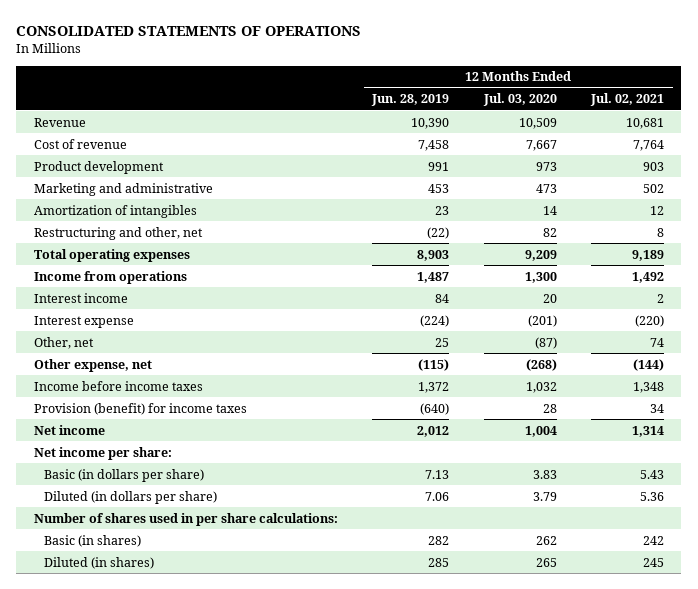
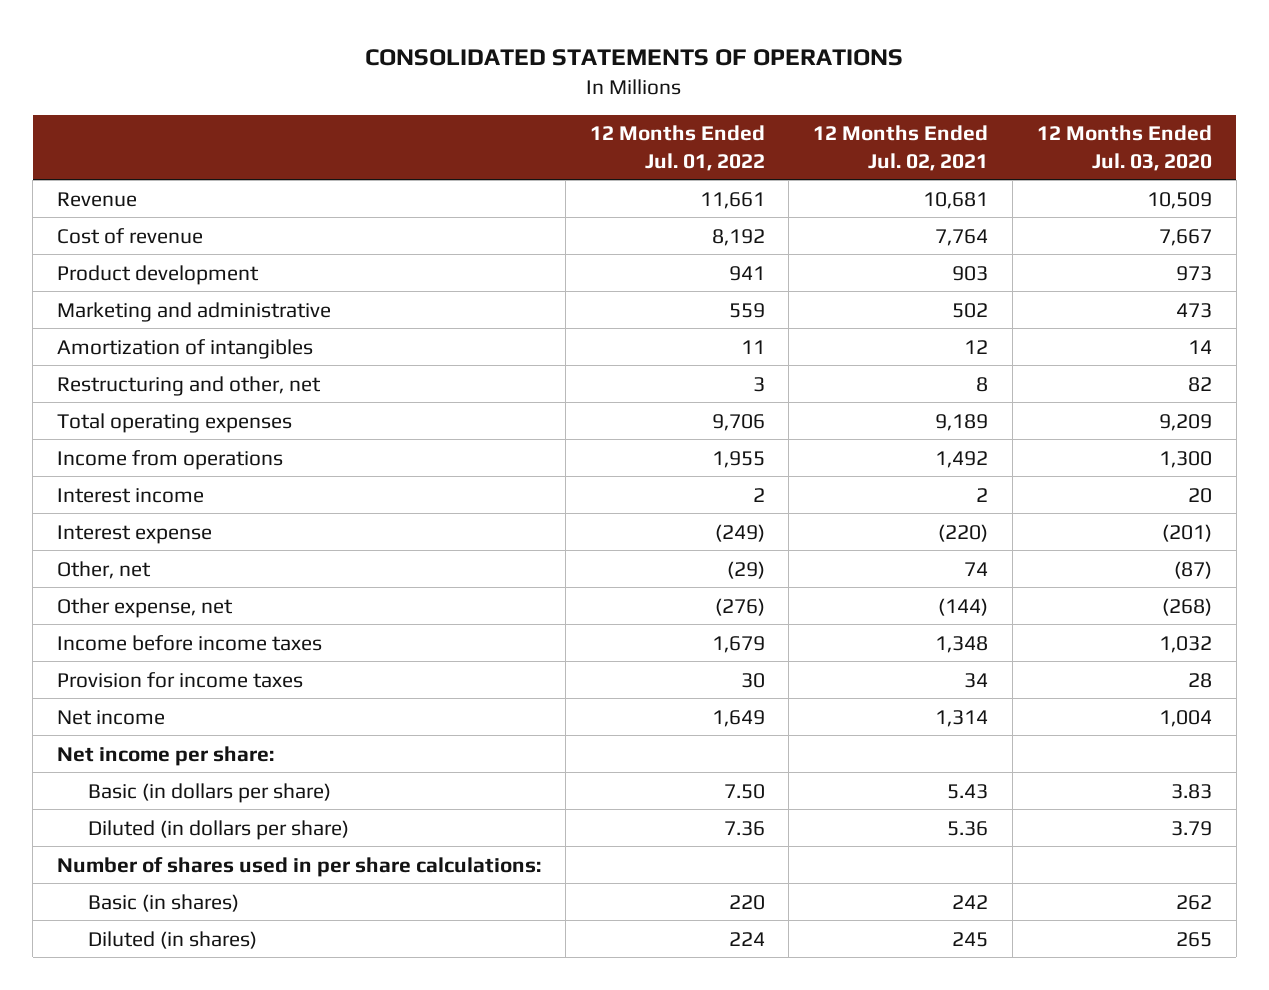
[371,94,450,107] Jun. 28, 2019 -> none
none -> [589,125,765,171] 12 Months Ended Jul. 01, 2022
[33,402,247,415] Provision (benefit) for income taxes -> [56,671,303,688] Provision for income taxes

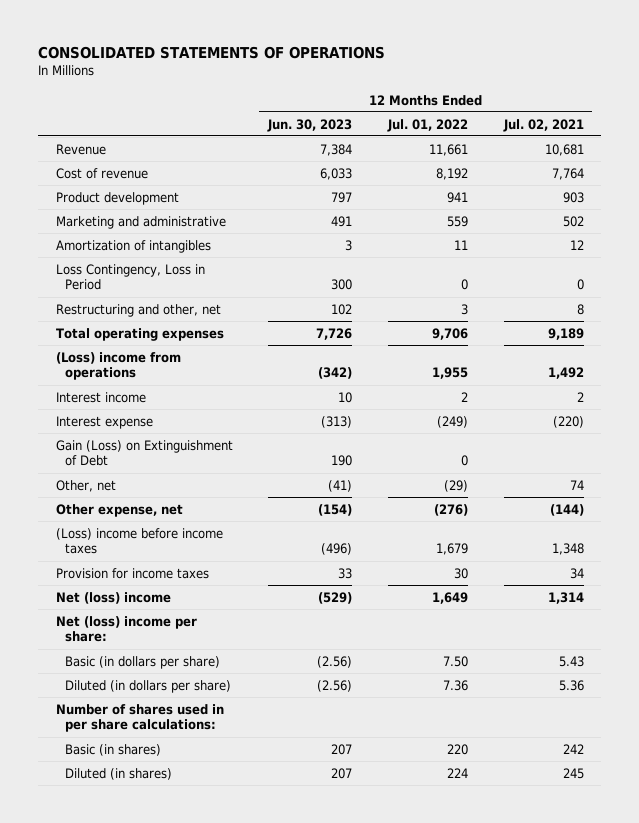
[1036,125,1212,171] 12 Months Ended Jul. 03, 2020 -> none
none -> [267,118,353,132] Jun. 30, 2023
none -> [55,263,205,291] Loss Contingency, Loss in Period
[56,449,283,470] Income from operations -> [55,351,181,381] (Loss) income from operations
none -> [55,439,233,467] Gain (Loss) on Extinguishment of Debt
[56,634,322,651] Income before income taxes -> [55,527,223,555] (Loss) income before income taxes
[56,709,165,725] Net income -> [55,591,171,604] Net (loss) income
[56,745,274,766] Net income per share: -> [55,615,197,643] Net (loss) income per share:

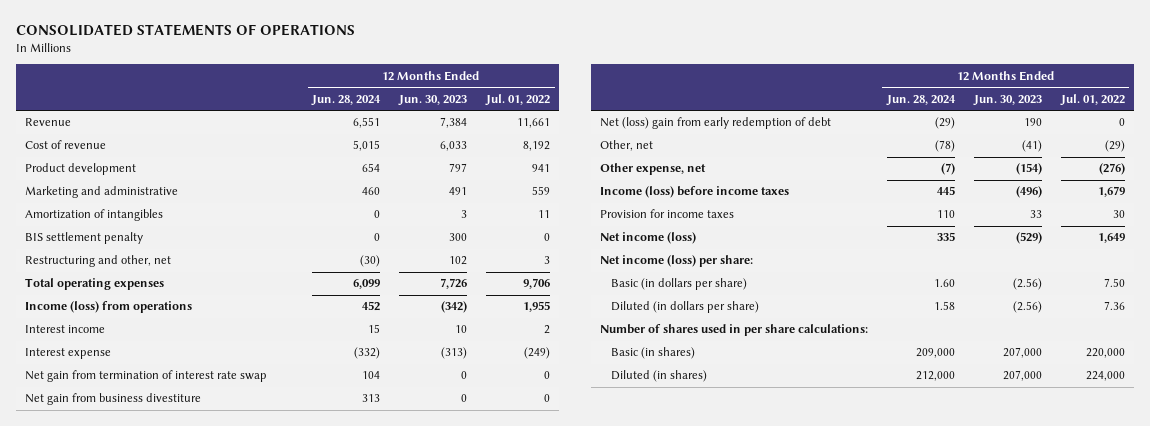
[502,118,584,132] Jul. 02, 2021 -> none
none -> [311,94,382,106] Jun. 28, 2024
[55,263,205,291] Loss Contingency, Loss in Period -> [25,232,144,245] BIS settlement penalty
[55,351,181,381] (Loss) income from operations -> [25,301,193,314] Income (loss) from operations
none -> [25,370,268,383] Net gain from termination of interest rate swap
none -> [25,393,202,406] Net gain from business divestiture
[55,439,233,467] Gain (Loss) on Extinguishment of Debt -> [600,117,832,130] Net (loss) gain from early redemption of debt
[55,527,223,555] (Loss) income before income taxes -> [600,186,790,199] Income (loss) before income taxes
[55,591,171,604] Net (loss) income -> [600,232,697,245] Net income (loss)
[55,615,197,643] Net (loss) income per share: -> [600,255,754,268] Net income (loss) per share:
[331,743,353,755] 207 -> [1002,347,1042,359] 207,000
[446,743,468,755] 220 -> [1085,348,1125,359] 220,000
[331,767,353,779] 207 -> [1002,370,1042,382] 207,000
[446,767,468,778] 224 -> [1085,371,1125,382] 224,000

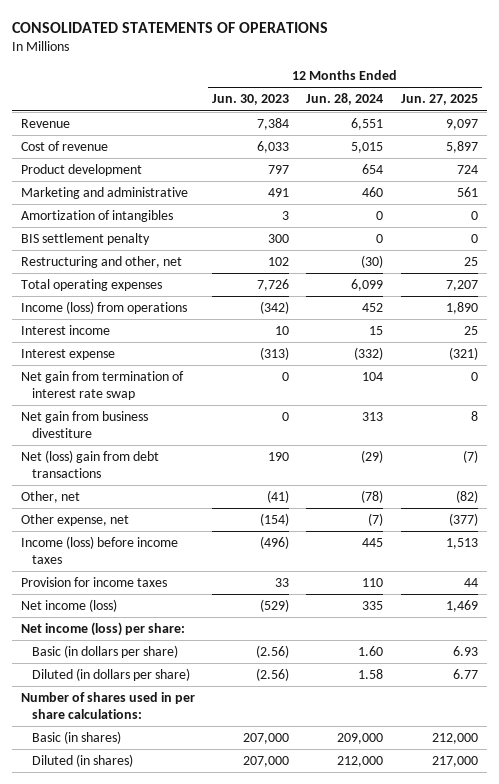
[485,93,551,106] Jul. 01, 2022 -> none
none -> [400,94,478,106] Jun. 27, 2025
[600,117,832,130] Net (loss) gain from early redemption of debt -> [20,449,159,478] Net (loss) gain from debt transactions

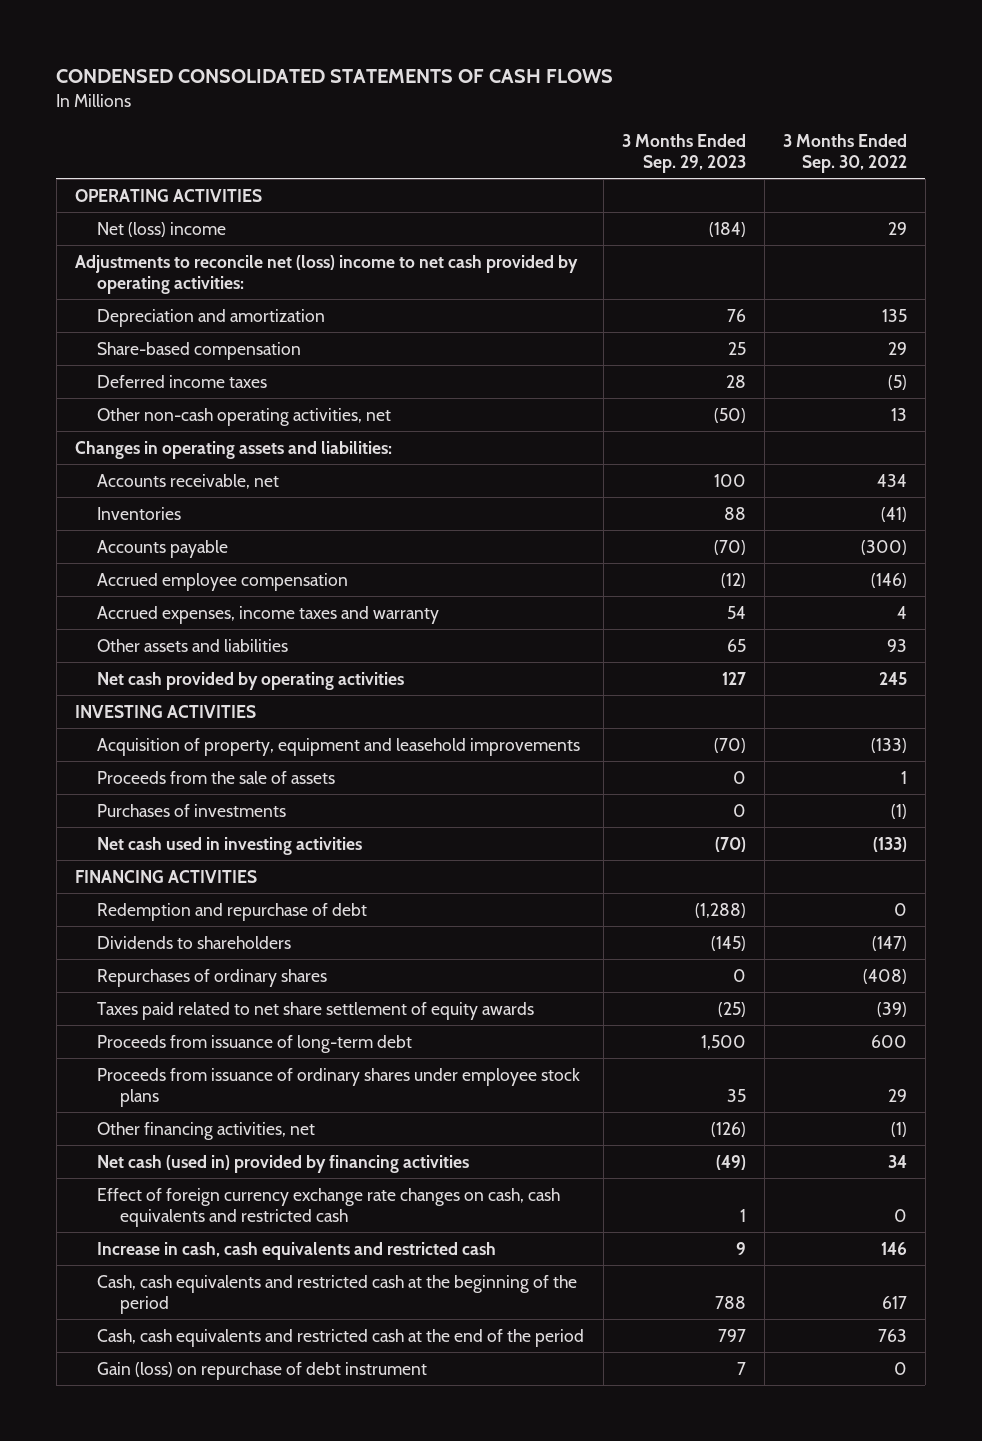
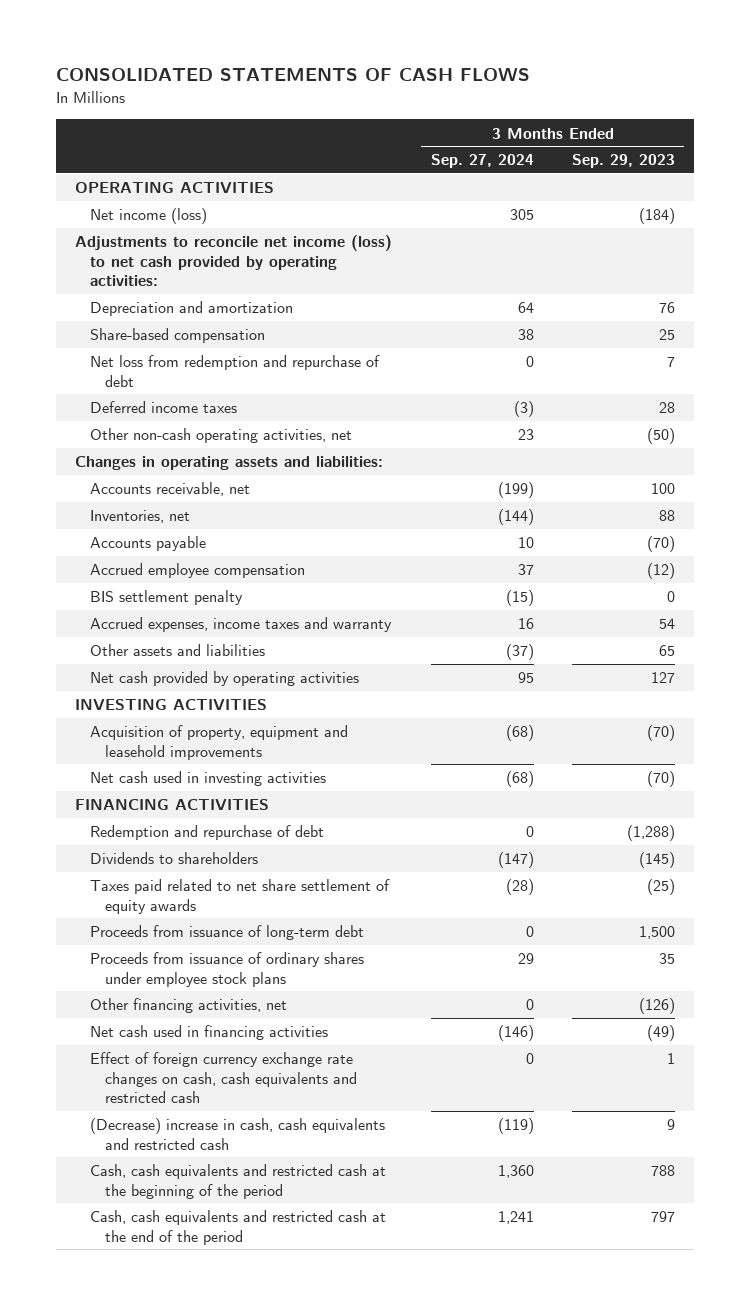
[56,69,614,84] CONDENSED CONSOLIDATED STATEMENTS OF CASH FLOWS -> [56,68,531,82] CONSOLIDATED STATEMENTS OF CASH FLOWS
[782,133,907,173] 3 Months Ended Sep. 30, 2022 -> none
none -> [430,154,534,169] Sep. 27, 2024
[97,221,227,237] Net (loss) income -> [89,208,207,225] Net income (loss)
[75,254,579,294] Adjustments to reconcile net (loss) income to net cash provided by operating activities: -> [75,235,393,287] Adjustments to reconcile net income (loss) to net cash provided by operating activities:
none -> [89,355,380,387] Net loss from redemption and repurchase of debt
[97,506,182,520] Inventories -> [89,510,190,524] Inventories, net
none -> [89,590,243,606] BIS settlement penalty
[97,770,336,784] Proceeds from the sale of assets -> none
[97,803,287,817] Purchases of investments -> none
[97,968,328,987] Repurchases of ordinary shares -> none
[97,1154,470,1173] Net cash (used in) provided by financing activities -> [89,1025,328,1041] Net cash used in financing activities
[97,1241,497,1260] Increase in cash, cash equivalents and restricted cash -> [89,1118,385,1150] (Decrease) increase in cash, cash equivalents and restricted cash
[97,1361,428,1380] Gain (loss) on repurchase of debt instrument -> none

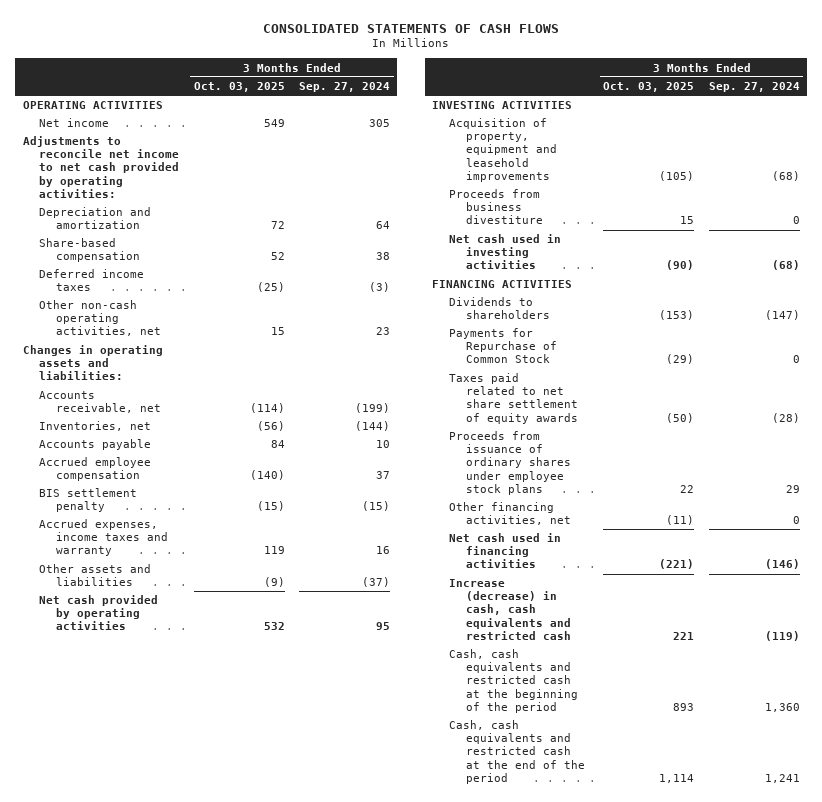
[571,154,675,169] Sep. 29, 2023 -> none
none -> [193,81,285,92] Oct. 03, 2025
[89,208,207,225] Net income (loss) -> [39,118,110,128] Net income
[75,235,393,287] Adjustments to reconcile net income (loss) to net cash provided by operating activities: -> [22,136,180,198] Adjustments to reconcile net income to net cash provided by operating activities:
[89,355,380,387] Net loss from redemption and repurchase of debt -> none
none -> [449,189,543,225] Proceeds from business divestiture
[89,825,324,841] Redemption and repurchase of debt -> none
none -> [449,328,557,364] Payments for Repurchase of Common Stock
[89,925,364,941] Proceeds from issuance of long-term debt -> none
[89,1052,357,1104] Effect of foreign currency exchange rate changes on cash, cash equivalents and restricted cash -> none
[89,1118,385,1150] (Decrease) increase in cash, cash equivalents and restricted cash -> [449,579,571,640] Increase (decrease) in cash, cash equivalents and restricted cash

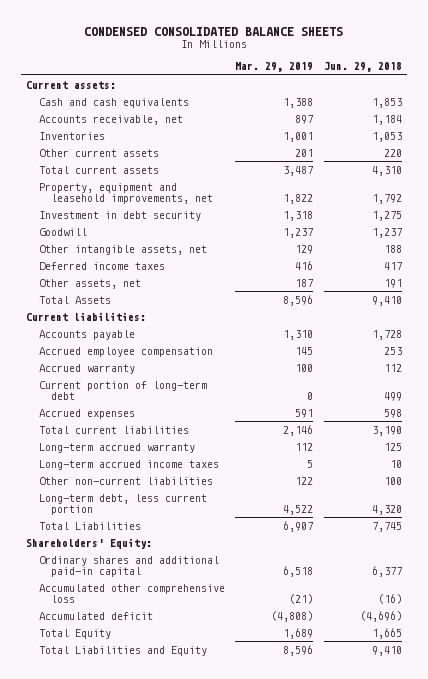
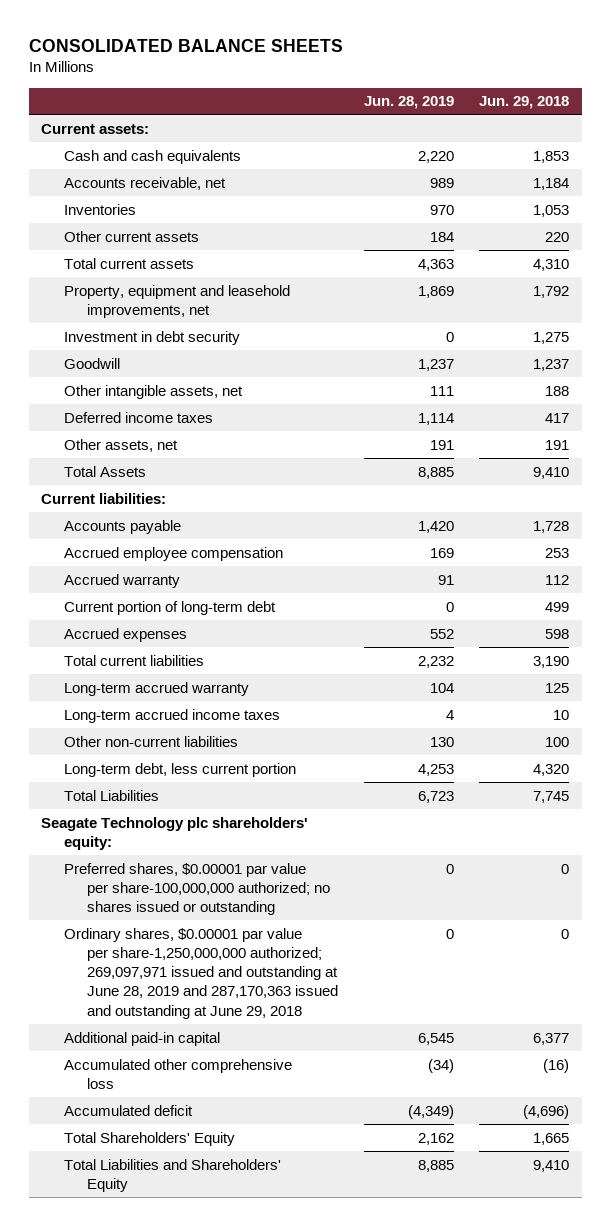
[84,26,344,36] CONDENSED CONSOLIDATED BALANCE SHEETS -> [28,39,343,53] CONSOLIDATED BALANCE SHEETS
[235,62,314,73] Mar. 29, 2019 -> none
none -> [363,96,454,110] Jun. 28, 2019
[26,537,153,549] Shareholders' Equity: -> [41,816,309,850] Seagate Technology plc shareholders' equity:
none -> [64,862,330,916] Preferred shares, $0.00001 par value per share-100,000,000 authorized; no shares issued or outstanding
none -> [64,927,338,1019] Ordinary shares, $0.00001 par value per share-1,250,000,000 authorized; 269,097,971 issued and outstanding at June 28, 2019 and 287,170,363 issued and outstanding at June 29, 2018
[38,555,219,577] Ordinary shares and additional paid-in capital -> [64,1031,221,1046] Additional paid-in capital
[38,628,111,639] Total Equity -> [64,1131,236,1146] Total Shareholders' Equity
[38,645,207,656] Total Liabilities and Equity -> [64,1158,282,1192] Total Liabilities and Shareholders' Equity

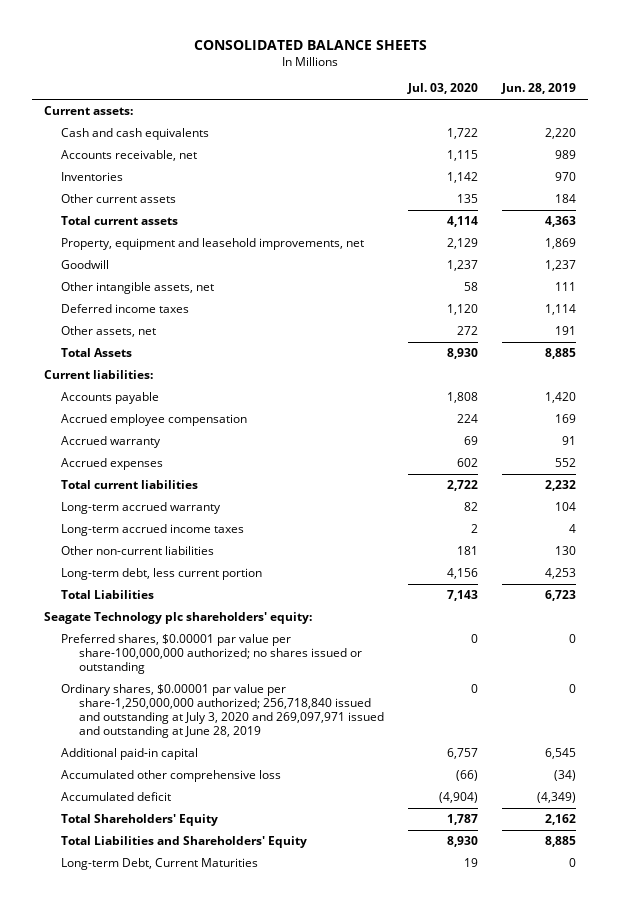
[479,96,570,110] Jun. 29, 2018 -> none
none -> [406,83,478,95] Jul. 03, 2020
[64,330,241,345] Investment in debt security -> none
[64,600,277,615] Current portion of long-term debt -> none
[64,927,338,1019] Ordinary shares, $0.00001 par value per share-1,250,000,000 authorized; 269,097,971 issued and outstanding at June 28, 2019 and 287,170,363 issued and outstanding at June 29, 2018 -> [61,684,384,739] Ordinary shares, $0.00001 par value per share-1,250,000,000 authorized; 256,718,840 issued and outstanding at July 3, 2020 and 269,097,971 issued and outstanding at June 28, 2019
none -> [61,858,259,871] Long-term Debt, Current Maturities

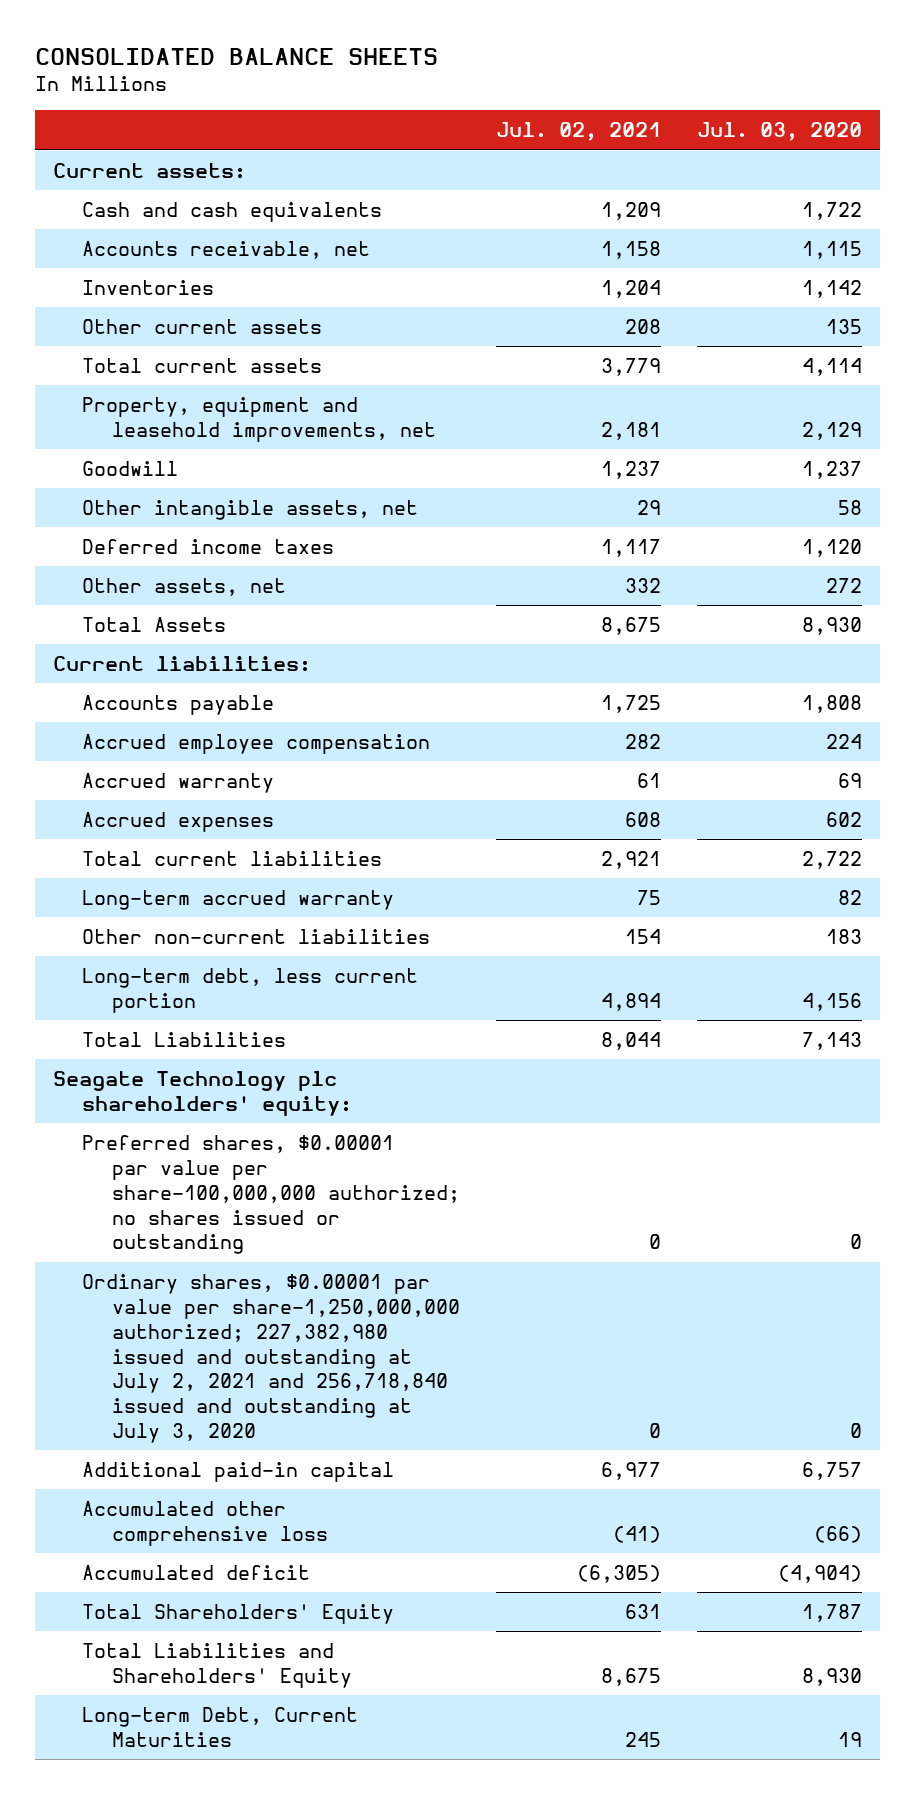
[500,83,576,95] Jun. 28, 2019 -> none
none -> [496,122,662,142] Jul. 02, 2021
[61,524,245,537] Long-term accrued income taxes -> none
[456,546,478,556] 181 -> [826,929,863,945] 183
[61,684,384,739] Ordinary shares, $0.00001 par value per share-1,250,000,000 authorized; 256,718,840 issued and outstanding at July 3, 2020 and 269,097,971 issued and outstanding at June 28, 2019 -> [82,1274,461,1444] Ordinary shares, $0.00001 par value per share-1,250,000,000 authorized; 227,382,980 issued and outstanding at July 2, 2021 and 256,718,840 issued and outstanding at July 3, 2020

